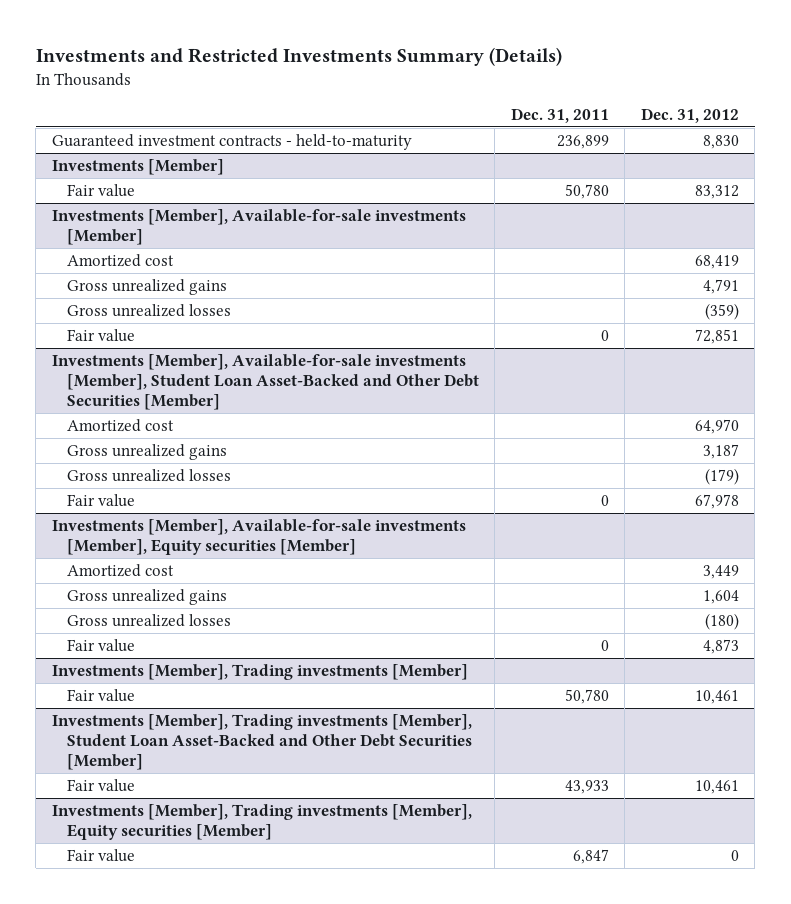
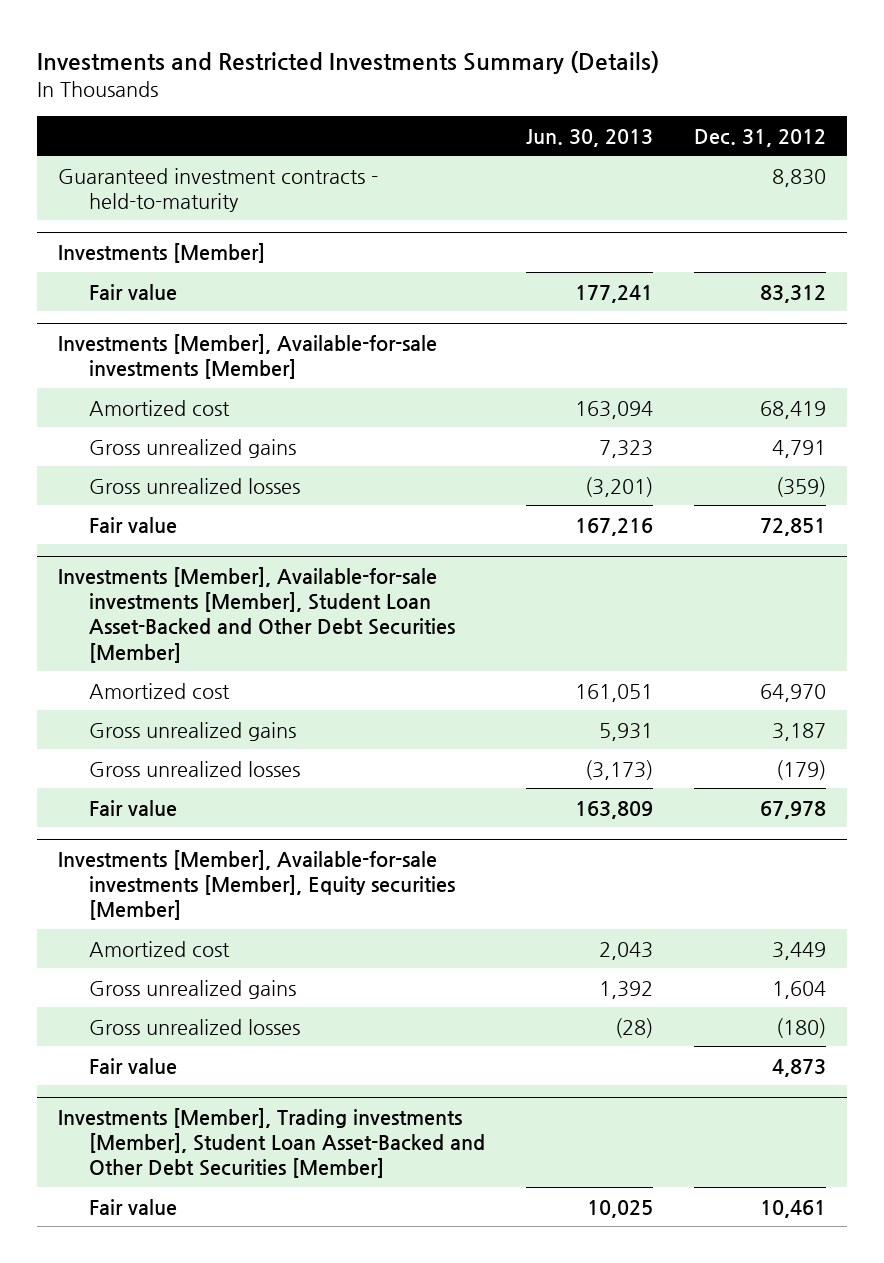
[510,107,609,123] Dec. 31, 2011 -> none
none -> [525,128,653,147] Jun. 30, 2013
[51,664,468,681] Investments [Member], Trading investments [Member] -> none
[67,689,136,703] Fair value -> none
[51,804,472,840] Investments [Member], Trading investments [Member], Equity securities [Member] -> none
[67,849,136,863] Fair value -> none

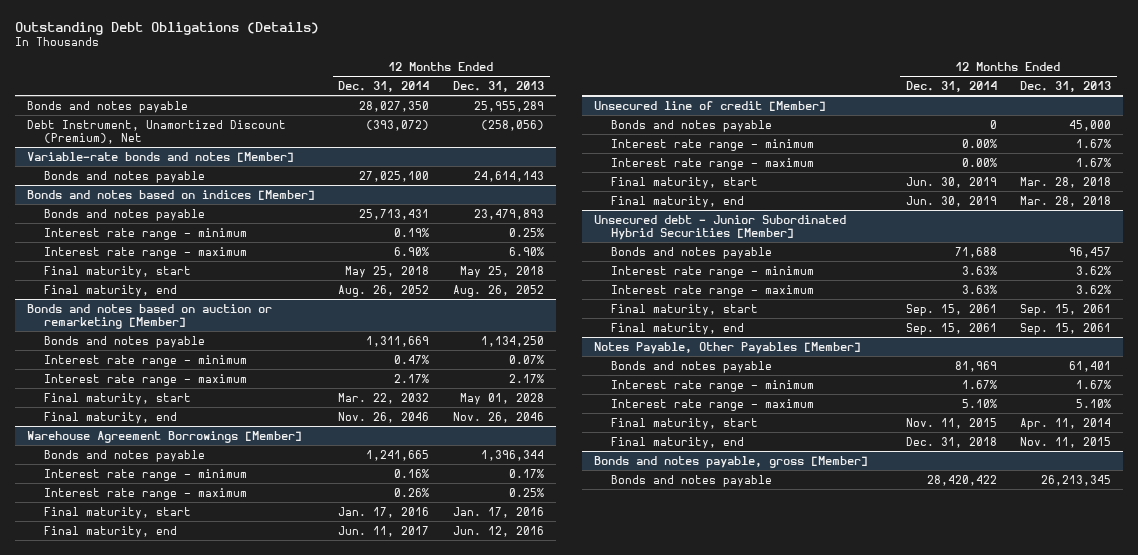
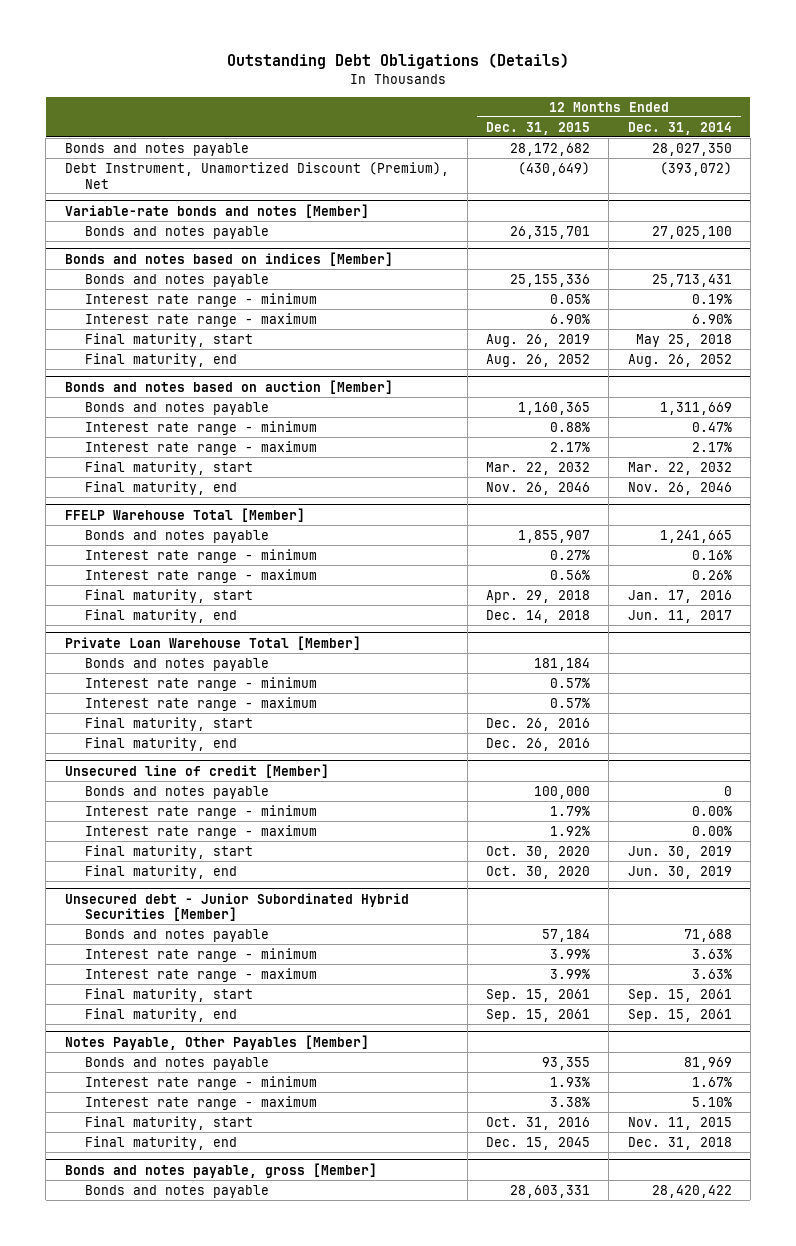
[452,80,544,92] Dec. 31, 2013 -> none
none -> [486,121,591,135] Dec. 31, 2015
[26,303,272,329] Bonds and notes based on auction or remarketing [Member] -> [64,379,393,394] Bonds and notes based on auction [Member]
[26,430,302,443] Warehouse Agreement Borrowings [Member] -> none
none -> [64,507,305,522] FFELP Warehouse Total [Member]
none -> [64,635,361,650] Private Loan Warehouse Total [Member]
none -> [84,657,269,671] Bonds and notes payable
none -> [84,676,317,691] Interest rate range - minimum
none -> [84,696,317,711] Interest rate range - maximum
none -> [84,716,253,731] Final maturity, start
none -> [84,736,237,751] Final maturity, end

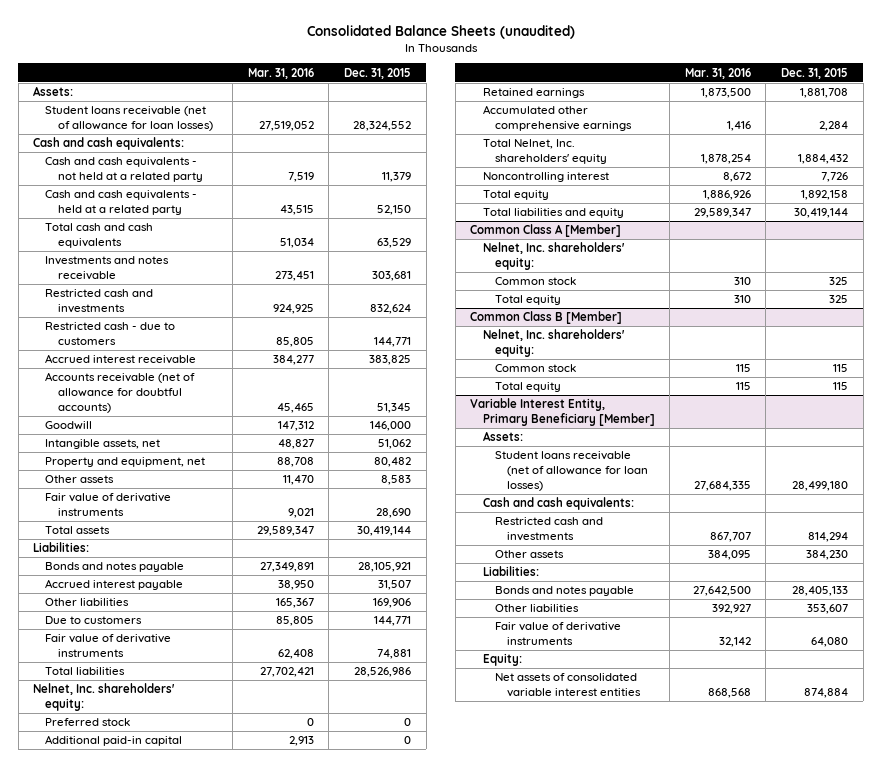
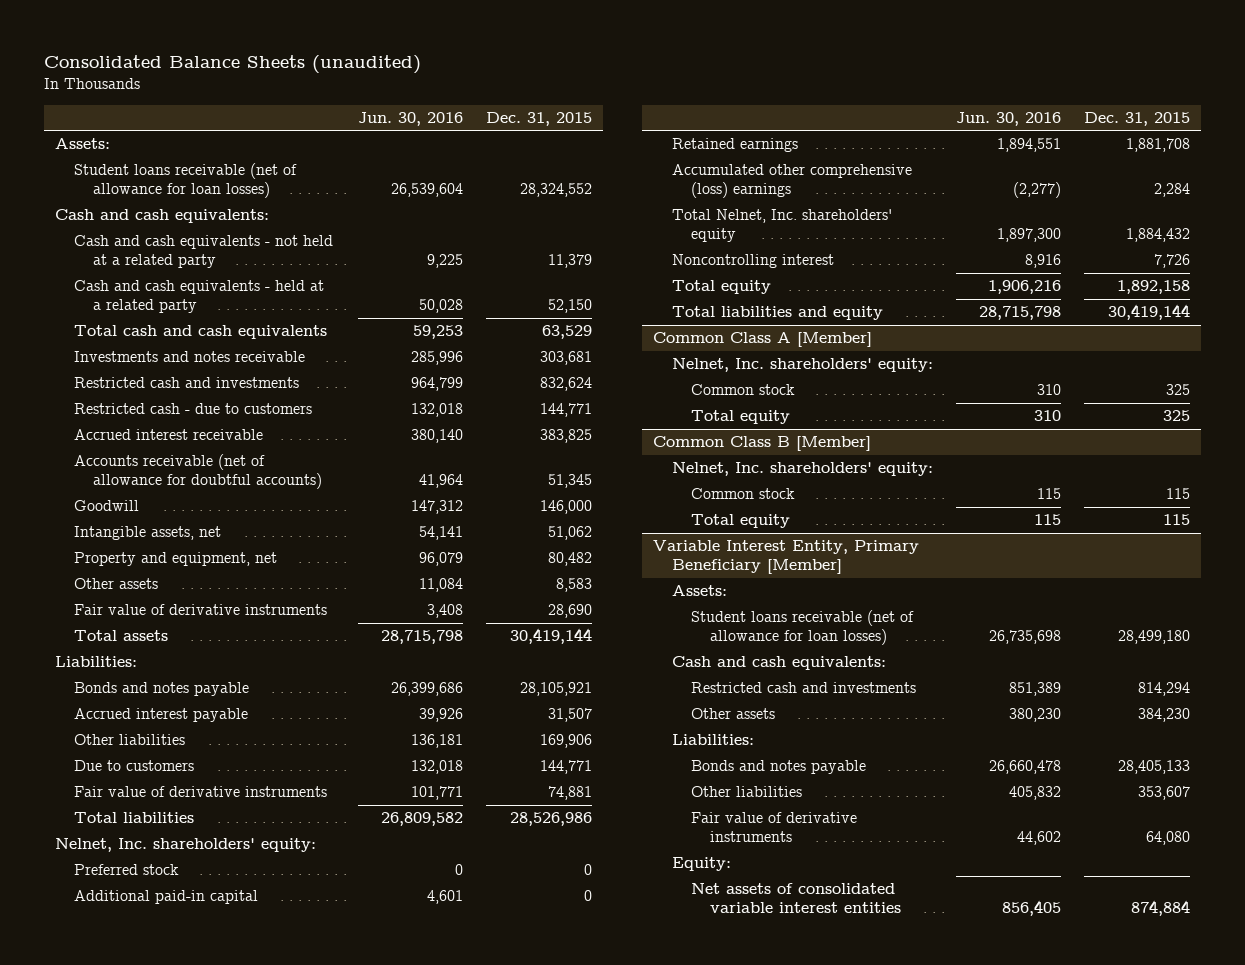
[247,67,314,79] Mar. 31, 2016 -> none
none -> [358,111,464,126] Jun. 30, 2016
[482,105,632,132] Accumulated other comprehensive earnings -> [672,164,913,199] Accumulated other comprehensive (loss) earnings

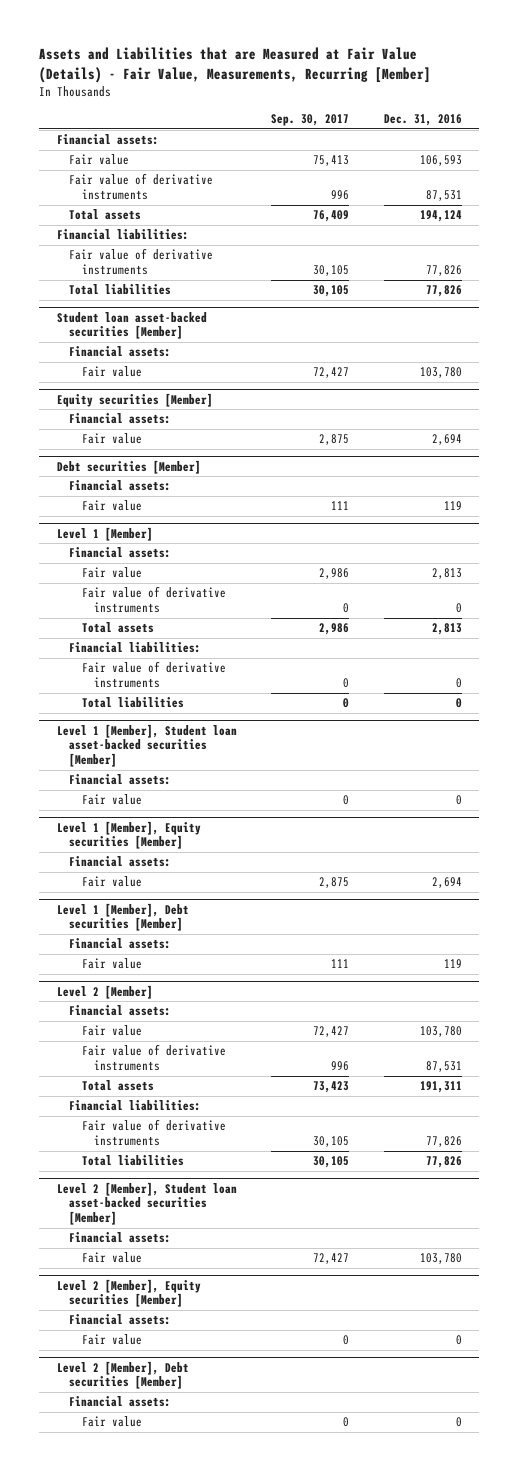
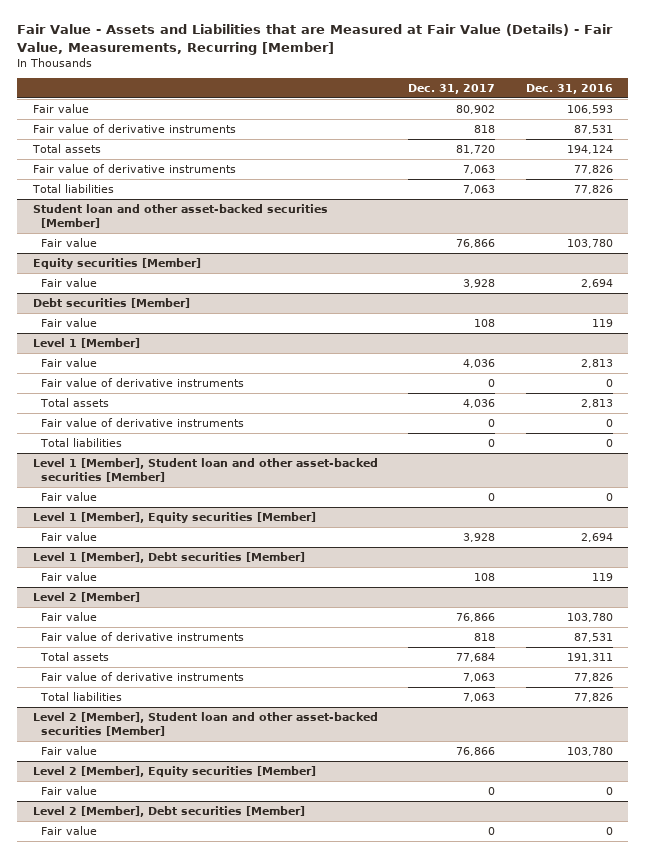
[39,47,432,83] Assets and Liabilities that are Measured at Fair Value (Details) - Fair Value, Measurements, Recurring [Member] -> [17,24,614,55] Fair Value - Assets and Liabilities that are Measured at Fair Value (Details) - Fair Value, Measurements, Recurring [Member]
[271,114,350,127] Sep. 30, 2017 -> none
none -> [408,83,496,94] Dec. 31, 2017
[56,134,159,146] Financial assets: -> none
[56,229,189,241] Financial liabilities: -> none
[69,346,172,358] Financial assets: -> none
[56,311,207,340] Student loan asset-backed securities [Member] -> [32,204,328,228] Student loan and other asset-backed securities [Member]
[69,413,172,425] Financial assets: -> none
[69,480,172,492] Financial assets: -> none
[69,547,172,559] Financial assets: -> none
[69,642,202,654] Financial liabilities: -> none
[69,774,172,786] Financial assets: -> none
[56,723,237,768] Level 1 [Member], Student loan asset-backed securities [Member] -> [32,458,378,482] Level 1 [Member], Student loan and other asset-backed securities [Member]
[69,856,172,868] Financial assets: -> none
[69,938,172,950] Financial assets: -> none
[69,1005,172,1017] Financial assets: -> none
[69,1100,202,1112] Financial liabilities: -> none
[69,1232,172,1244] Financial assets: -> none
[56,1181,237,1226] Level 2 [Member], Student loan asset-backed securities [Member] -> [32,712,378,736] Level 2 [Member], Student loan and other asset-backed securities [Member]
[69,1314,172,1326] Financial assets: -> none
[69,1396,172,1408] Financial assets: -> none

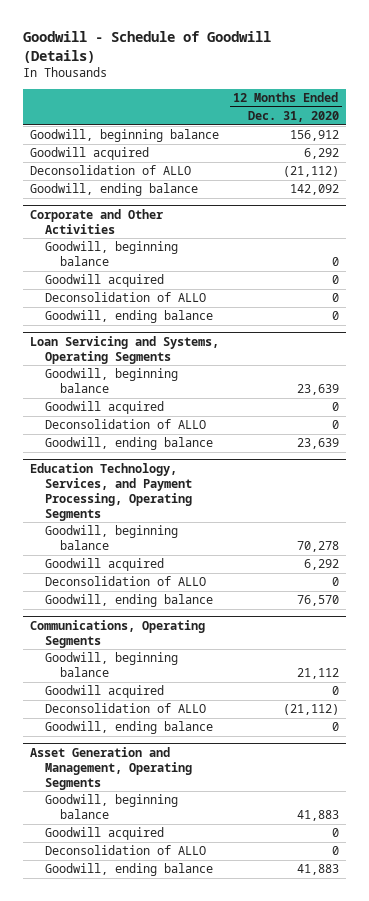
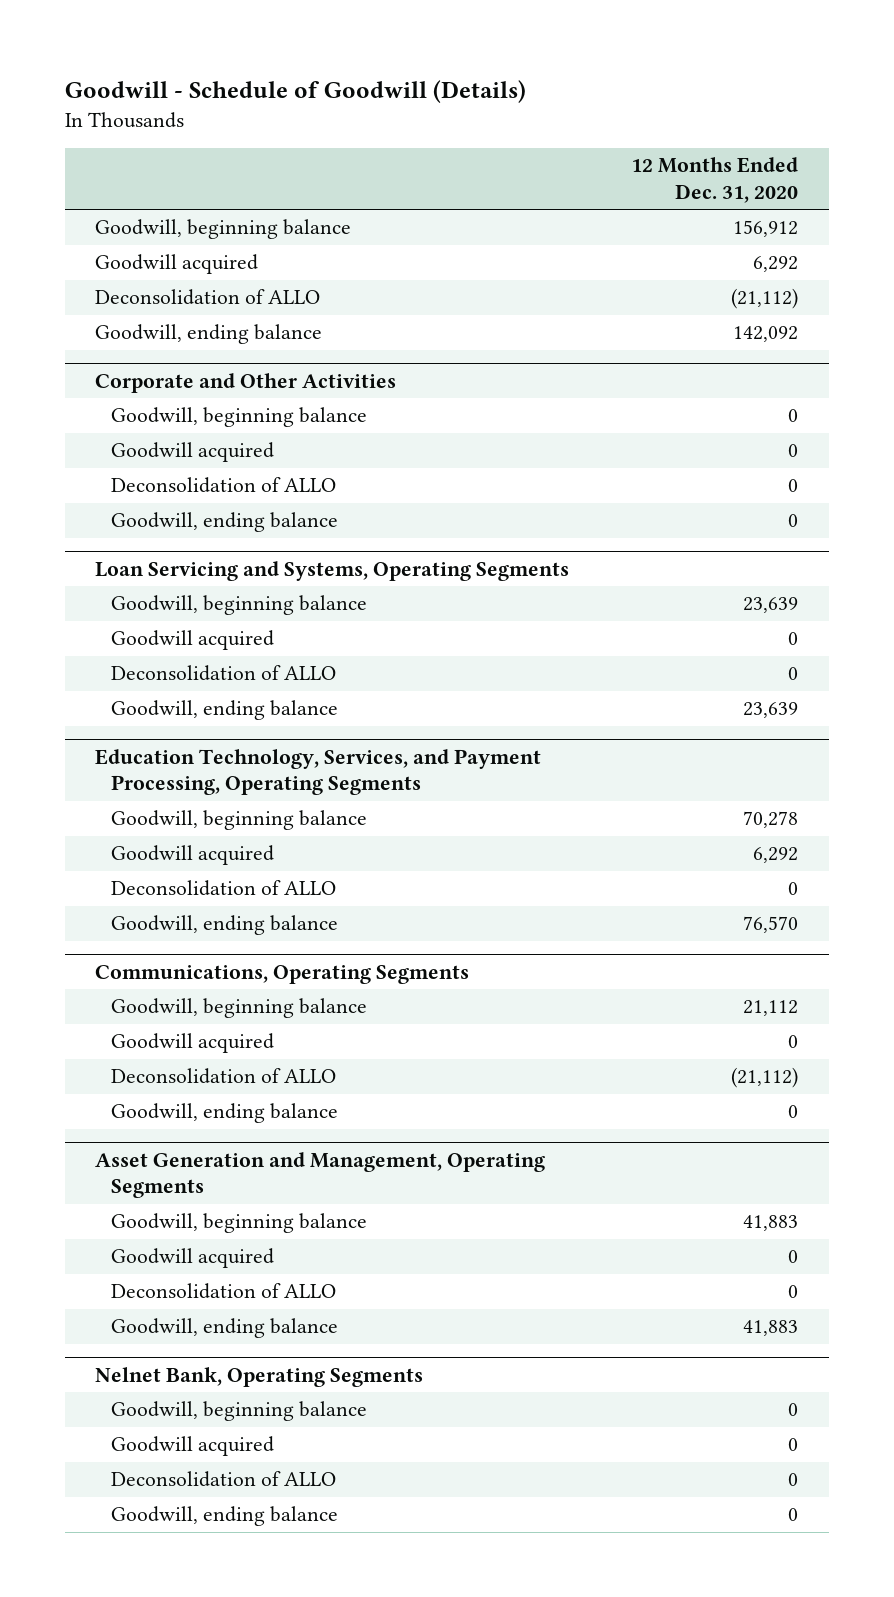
none -> [95,1366,424,1387] Nelnet Bank, Operating Segments
none -> [111,1401,368,1422] Goodwill, beginning balance
none -> [111,1436,275,1457] Goodwill acquired
none -> [111,1471,337,1488] Deconsolidation of ALLO
none -> [111,1506,339,1527] Goodwill, ending balance

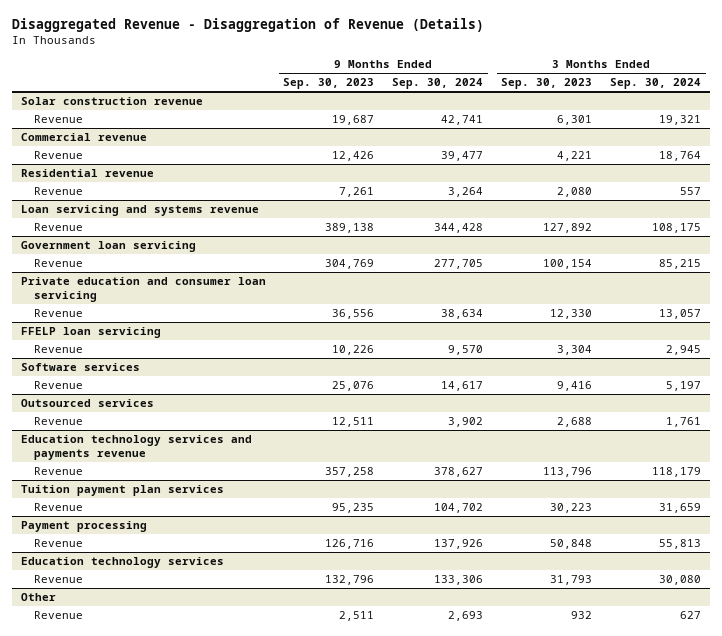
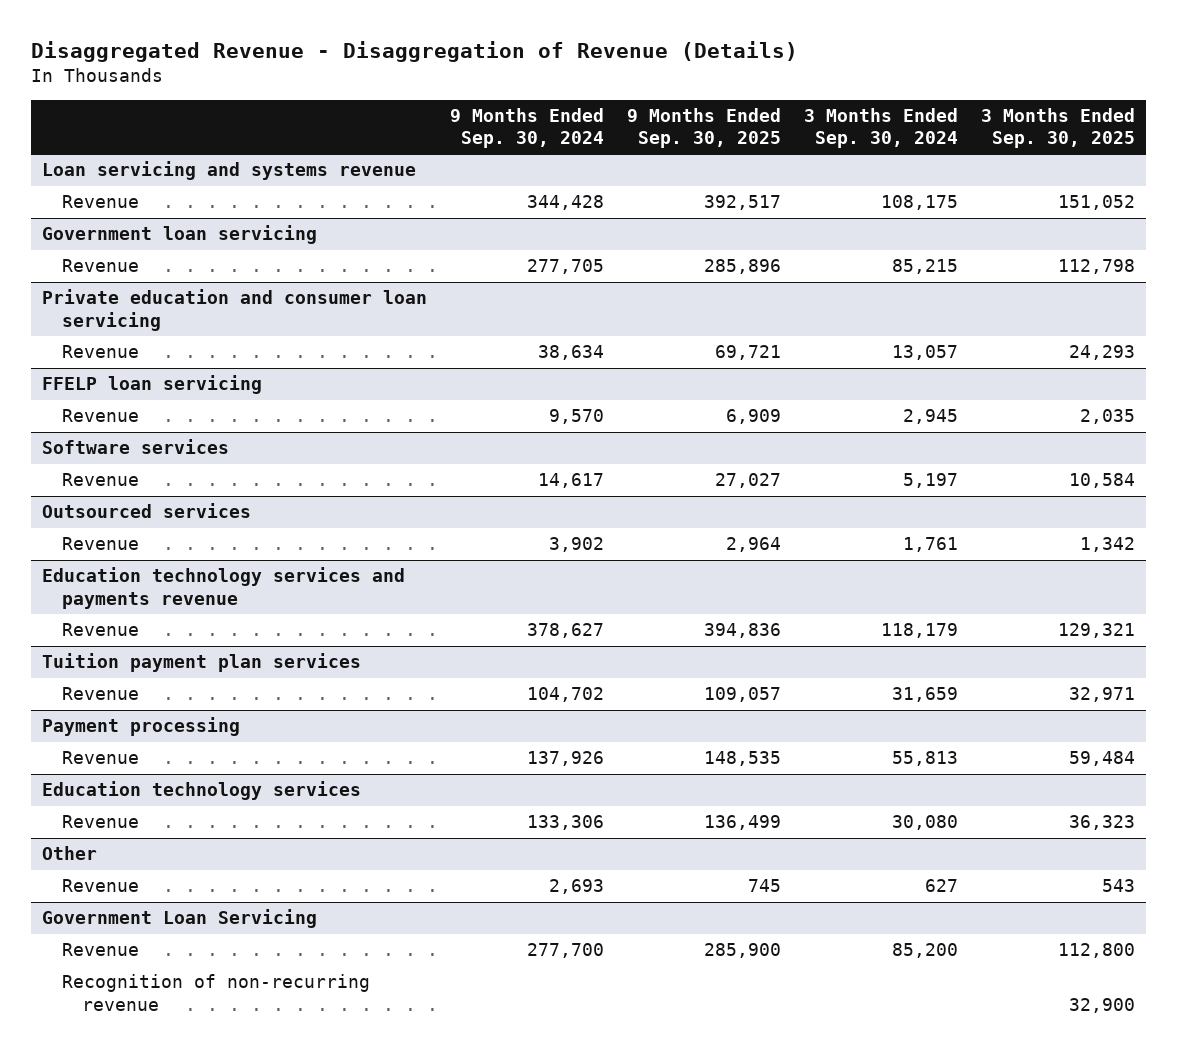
[283,78,375,90] Sep. 30, 2023 -> none
[501,78,593,90] Sep. 30, 2023 -> none
none -> [626,107,781,149] 9 Months Ended Sep. 30, 2025
none -> [980,107,1135,149] 3 Months Ended Sep. 30, 2025
[20,96,203,105] Solar construction revenue -> none
[34,114,84,123] Revenue -> none
[20,132,147,141] Commercial revenue -> none
[34,150,84,159] Revenue -> none
[20,168,154,177] Residential revenue -> none
[34,186,84,195] Revenue -> none
none -> [42,909,318,929] Government Loan Servicing
none -> [62,943,140,957] Revenue
none -> [62,974,371,1011] Recognition of non-recurring revenue

